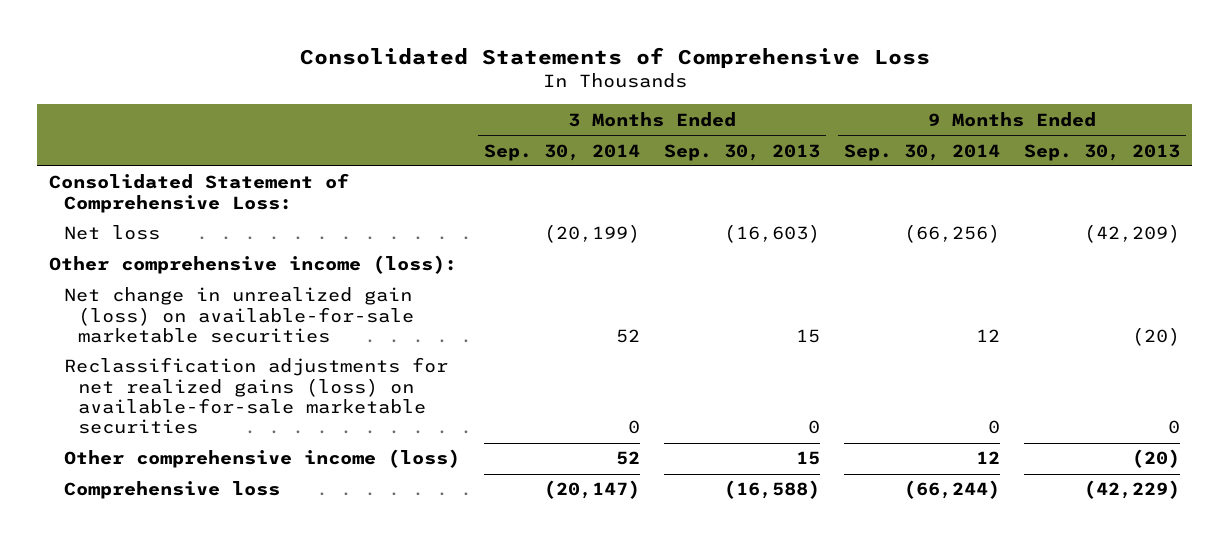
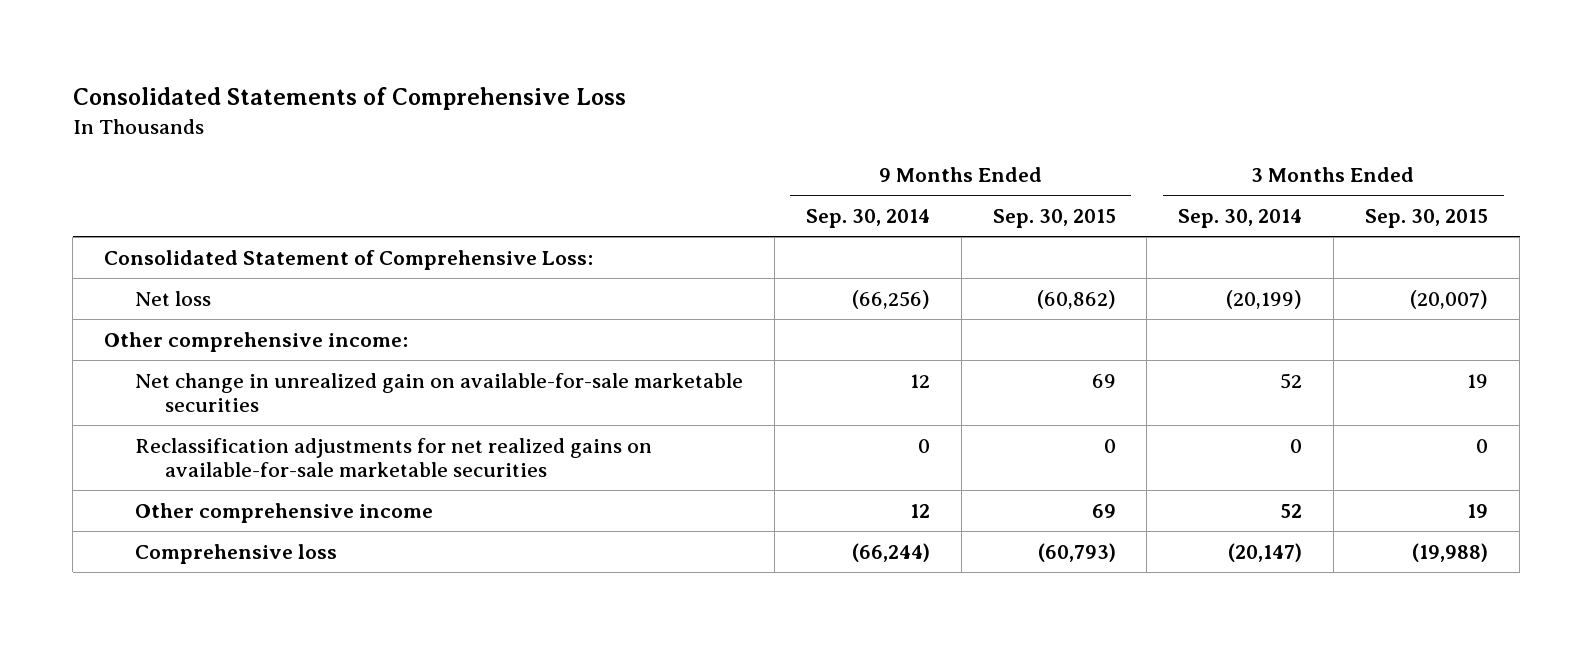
[663,143,820,161] Sep. 30, 2013 -> none
[1024,143,1181,161] Sep. 30, 2013 -> none
none -> [992,208,1116,228] Sep. 30, 2015
none -> [1365,208,1489,228] Sep. 30, 2015
[48,255,457,275] Other comprehensive income (loss): -> [104,331,409,352] Other comprehensive income:
[63,287,415,343] Net change in unrealized gain (loss) on available-for-sale marketable securities -> [134,372,743,413] Net change in unrealized gain on available-for-sale marketable securities
[63,357,448,435] Reclassification adjustments for net realized gains (loss) on available-for-sale marketable securities -> [134,437,652,478] Reclassification adjustments for net realized gains on available-for-sale marketable securities
[63,449,460,469] Other comprehensive income (loss) -> [134,502,433,523] Other comprehensive income

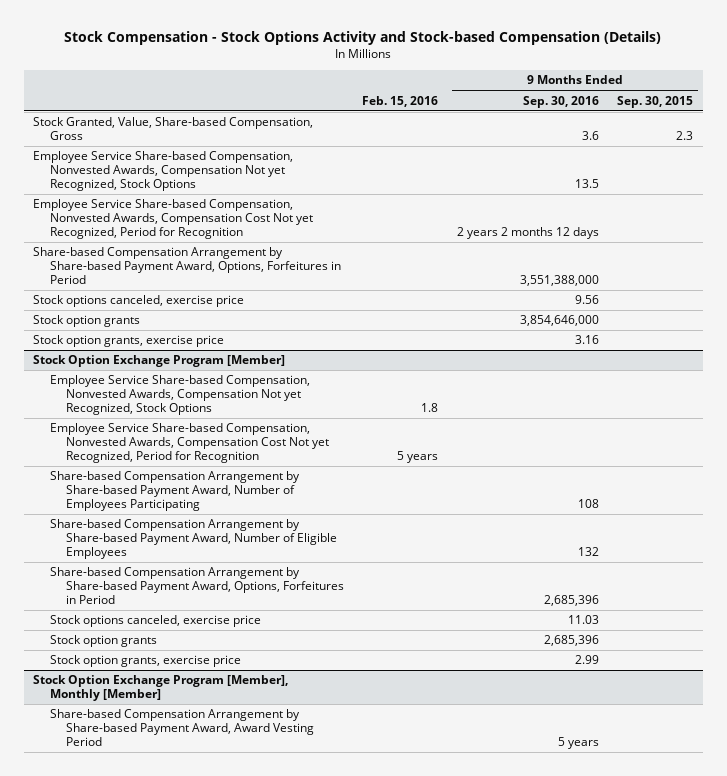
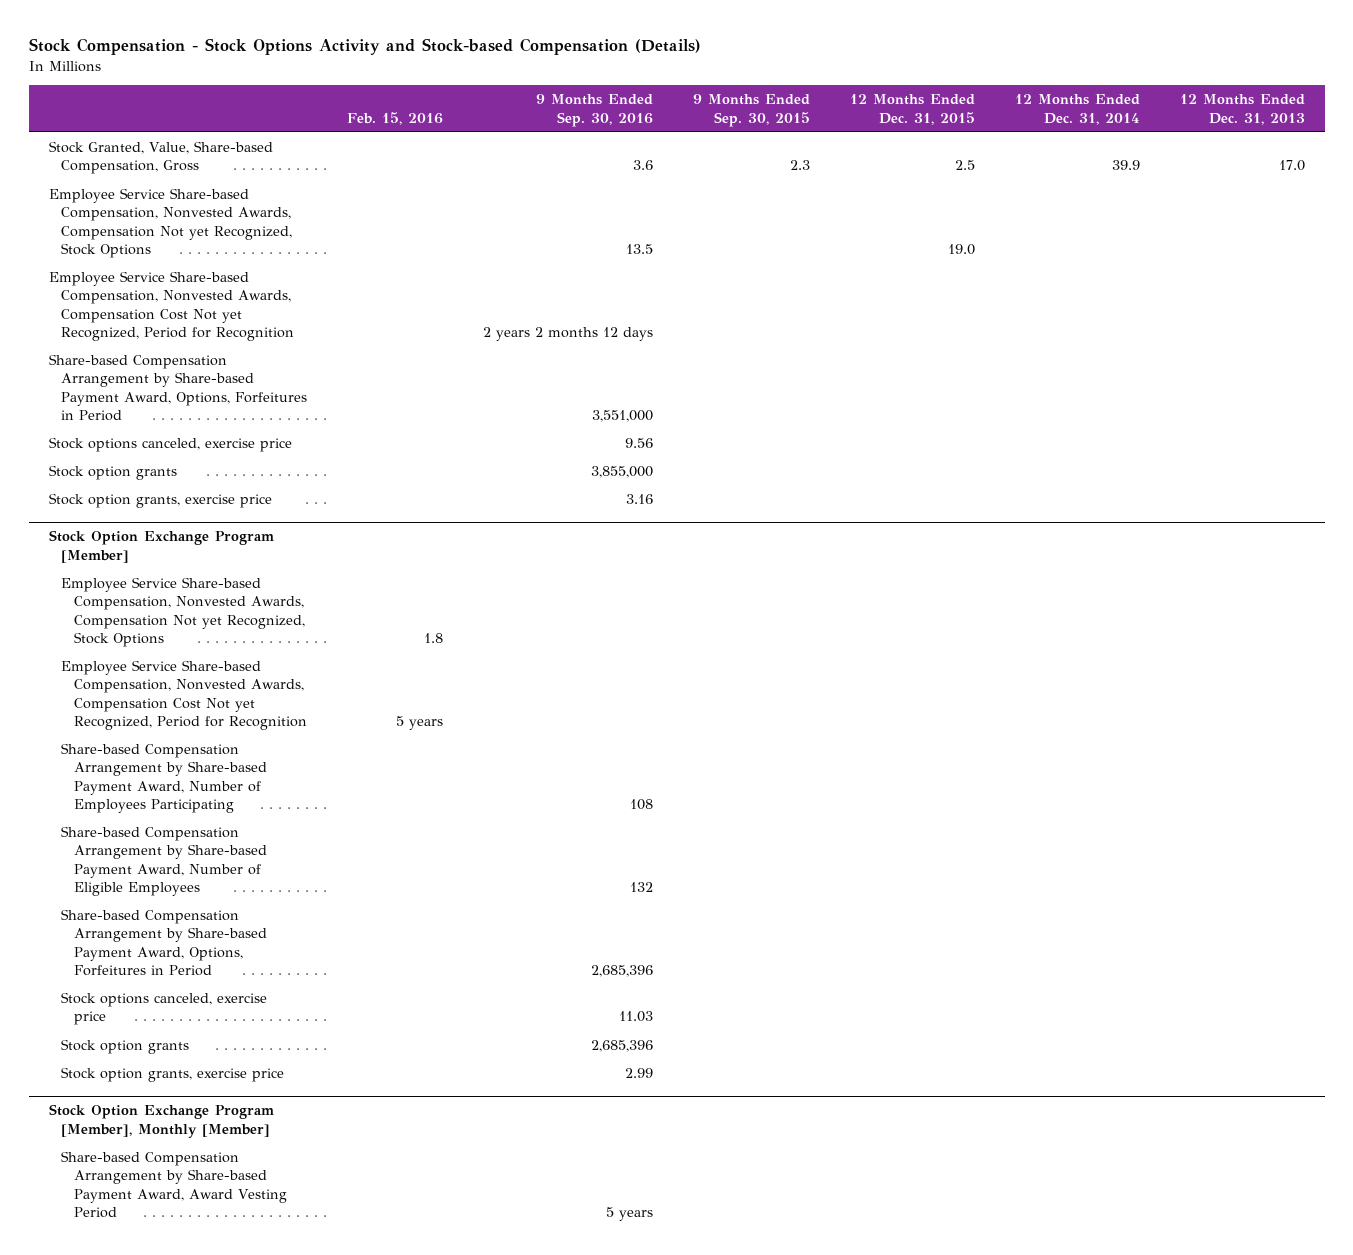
none -> [849,94,975,125] 12 Months Ended Dec. 31, 2015
none -> [1014,94,1140,125] 12 Months Ended Dec. 31, 2014
none -> [1179,94,1305,125] 12 Months Ended Dec. 31, 2013
[519,274,599,286] 3,551,388,000 -> [591,410,653,423] 3,551,000
[519,315,599,327] 3,854,646,000 -> [590,466,653,479] 3,855,000

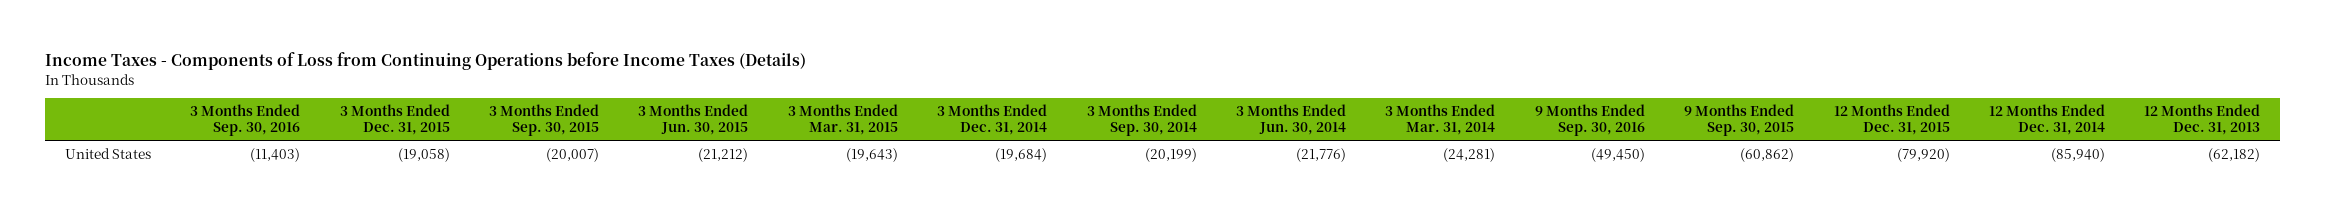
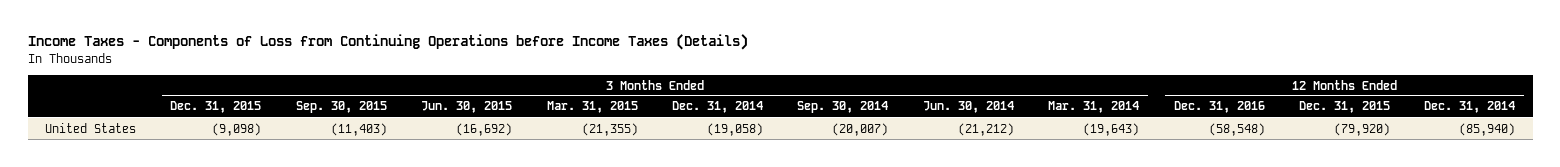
[190,104,301,137] 3 Months Ended Sep. 30, 2016 -> none
[1534,104,1645,137] 9 Months Ended Sep. 30, 2016 -> none
[1684,104,1795,137] 9 Months Ended Sep. 30, 2015 -> none
[2144,104,2261,136] 12 Months Ended Dec. 31, 2013 -> none
none -> [1173,101,1265,114] Dec. 31, 2016
[397,147,450,162] (19,058) -> [212,122,262,136] (9,098)
[546,147,600,162] (20,007) -> [330,122,387,136] (11,403)
[698,147,749,162] (21,212) -> [456,122,513,136] (16,692)
[845,147,898,162] (19,643) -> [581,122,638,136] (21,355)
[995,147,1048,162] (19,684) -> [706,122,763,136] (19,058)
[1144,147,1197,162] (20,199) -> [832,122,889,136] (20,007)
[1295,147,1346,162] (21,776) -> [957,122,1014,136] (21,212)
[1443,147,1496,162] (24,281) -> [1083,122,1140,136] (19,643)

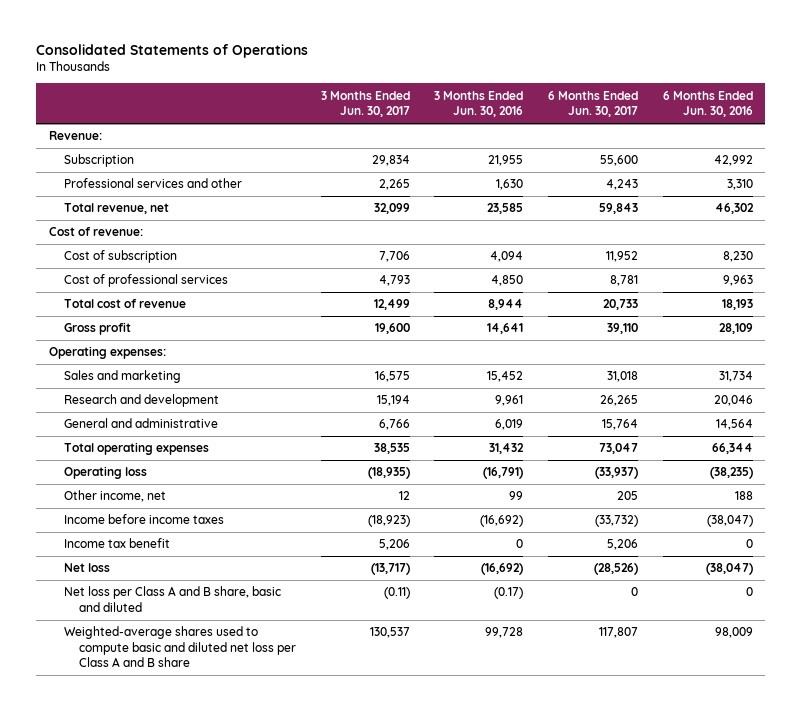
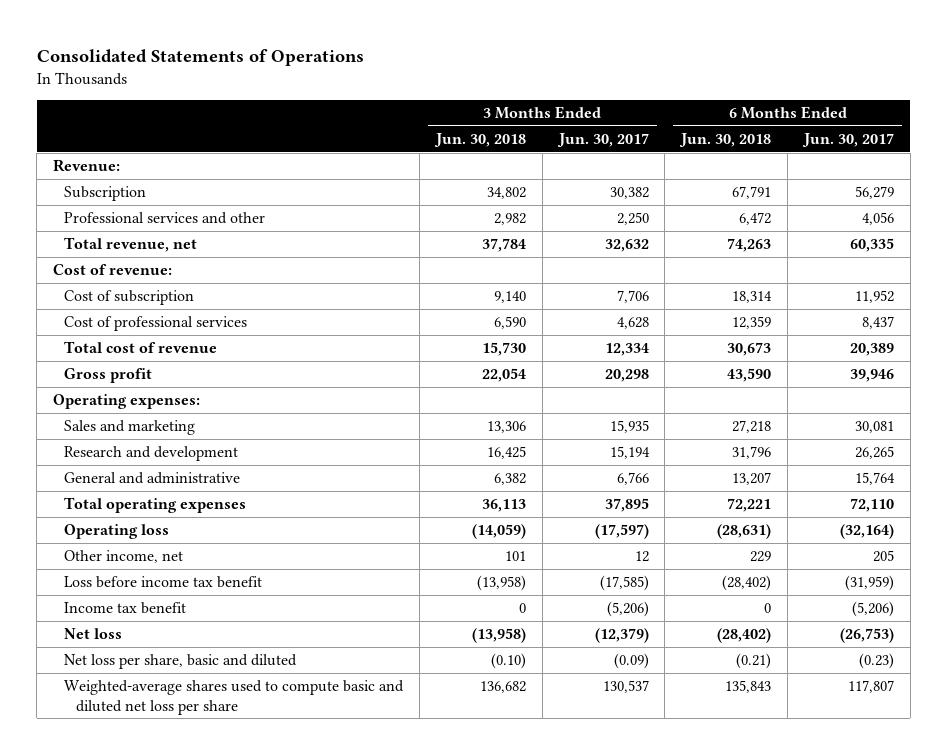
[434,90,524,118] 3 Months Ended Jun. 30, 2016 -> none
[662,90,753,118] 6 Months Ended Jun. 30, 2016 -> none
none -> [434,133,527,148] Jun. 30, 2018
none -> [679,133,772,148] Jun. 30, 2018
[371,155,410,167] 29,834 -> [609,187,649,200] 30,382
[600,155,639,167] 55,600 -> [854,186,894,200] 56,279
[378,179,410,191] 2,265 -> [616,212,649,226] 2,250
[606,179,639,191] 4,243 -> [861,212,894,226] 4,056
[373,203,410,215] 32,099 -> [604,239,649,253] 32,632
[599,203,639,215] 59,843 -> [849,238,894,253] 60,335
[378,275,410,287] 4,793 -> [616,317,649,330] 4,628
[610,275,639,287] 8,781 -> [861,316,894,330] 8,437
[373,299,410,311] 12,499 -> [604,343,649,357] 12,334
[603,299,639,311] 20,733 -> [849,343,894,357] 20,389
[374,323,410,335] 19,600 -> [604,369,649,383] 20,298
[607,323,639,335] 39,110 -> [849,369,894,383] 39,946
[374,371,410,383] 16,575 -> [609,420,649,434] 15,935
[607,371,639,383] 31,018 -> [854,421,894,434] 30,081
[373,443,410,455] 38,535 -> [604,498,649,513] 37,895
[599,443,639,455] 73,047 -> [849,498,894,513] 72,110
[367,467,410,480] (18,935) -> [594,524,649,540] (17,597)
[595,467,639,480] (33,937) -> [839,524,894,540] (32,164)
[63,514,224,525] Income before income taxes -> [64,576,263,589] Loss before income tax benefit
[367,515,410,528] (18,923) -> [599,575,649,592] (17,585)
[595,515,639,528] (33,732) -> [844,575,894,592] (31,959)
[378,539,410,551] 5,206 -> [606,601,649,618] (5,206)
[607,539,639,551] 5,206 -> [851,601,894,618] (5,206)
[370,563,410,576] (13,717) -> [594,628,649,644] (12,379)
[594,563,639,576] (28,526) -> [839,628,894,644] (26,753)
[63,586,281,612] Net loss per Class A and B share, basic and diluted -> [64,654,298,670] Net loss per share, basic and diluted
[383,587,410,600] (0.11) -> [613,653,649,670] (0.09)
[631,587,639,597] 0 -> [858,653,894,670] (0.23)
[63,626,296,668] Weighted-average shares used to compute basic and diluted net loss per Class A and B share -> [64,680,405,715] Weighted-average shares used to compute basic and diluted net loss per share

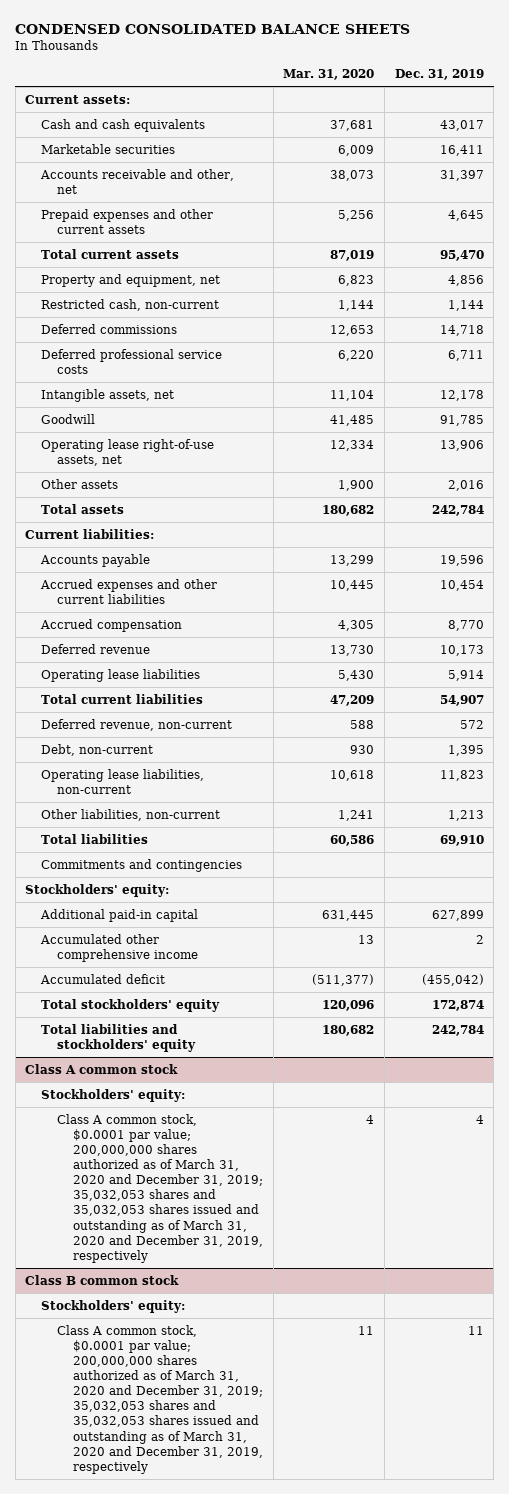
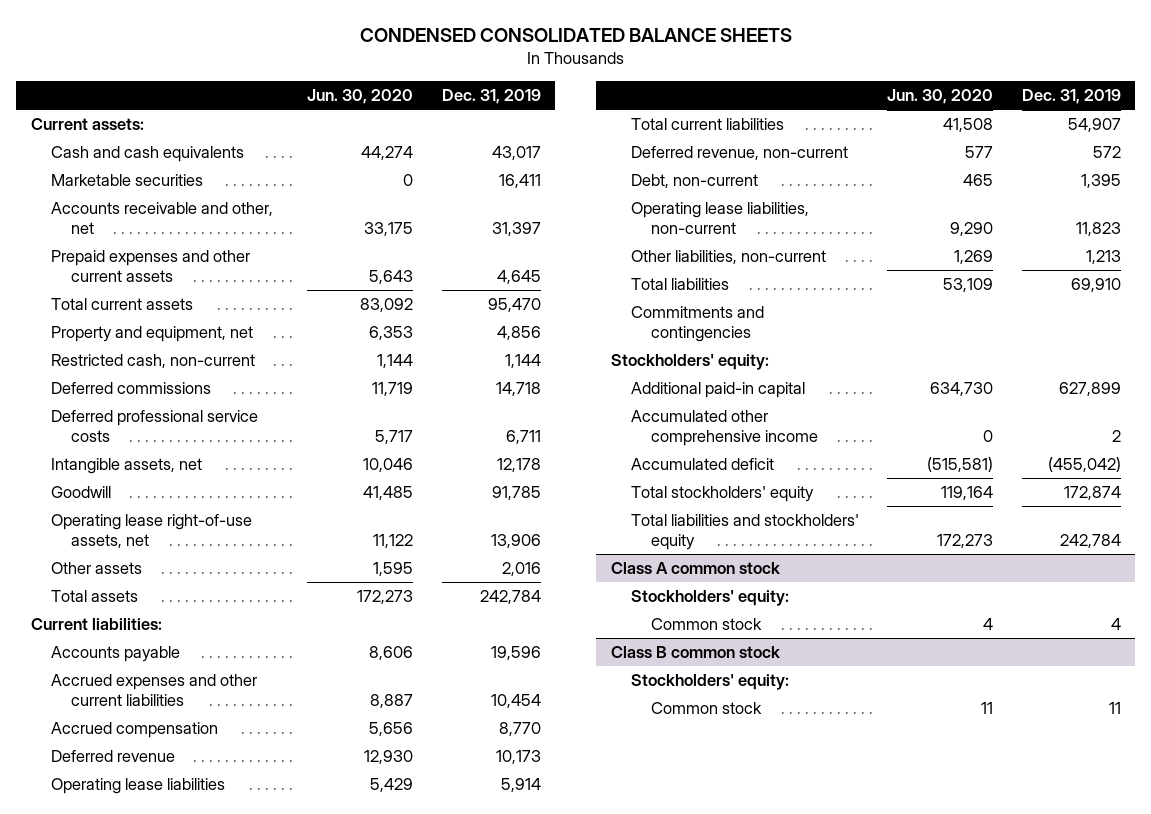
[283,69,375,81] Mar. 31, 2020 -> none
none -> [307,89,414,105] Jun. 30, 2020
[57,1113,264,1263] Class A common stock, $0.0001 par value; 200,000,000 shares authorized as of March 31, 2020 and December 31, 2019; 35,032,053 shares and 35,032,053 shares issued and outstanding as of March 31, 2020 and December 31, 2019, respectively -> [650,618,762,631] Common stock
[57,1324,264,1474] Class A common stock, $0.0001 par value; 200,000,000 shares authorized as of March 31, 2020 and December 31, 2019; 35,032,053 shares and 35,032,053 shares issued and outstanding as of March 31, 2020 and December 31, 2019, respectively -> [650,702,762,715] Common stock

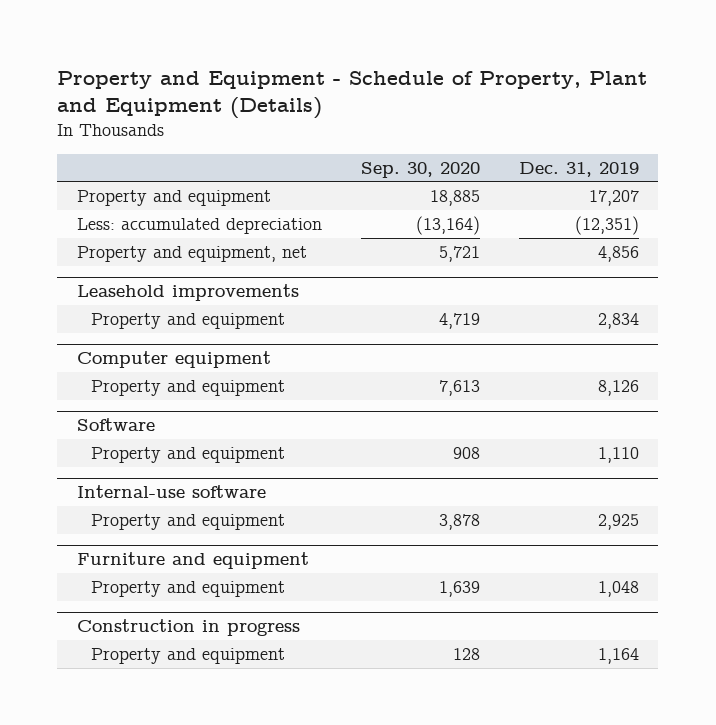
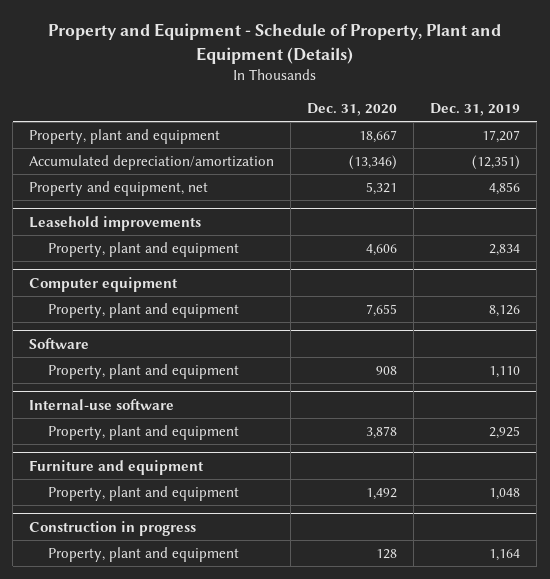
[360,161,480,178] Sep. 30, 2020 -> none
none -> [307,102,398,116] Dec. 31, 2020
[76,189,271,206] Property and equipment -> [29,129,221,145] Property, plant and equipment
[76,217,322,234] Less: accumulated depreciation -> [29,155,275,171] Accumulated depreciation/amortization
[91,312,286,329] Property and equipment -> [47,242,239,258] Property, plant and equipment
[91,379,286,396] Property and equipment -> [47,303,239,319] Property, plant and equipment
[91,446,286,463] Property and equipment -> [47,364,239,380] Property, plant and equipment
[91,513,286,530] Property and equipment -> [47,425,239,441] Property, plant and equipment
[91,580,286,597] Property and equipment -> [47,486,239,502] Property, plant and equipment
[91,647,286,664] Property and equipment -> [47,547,239,563] Property, plant and equipment

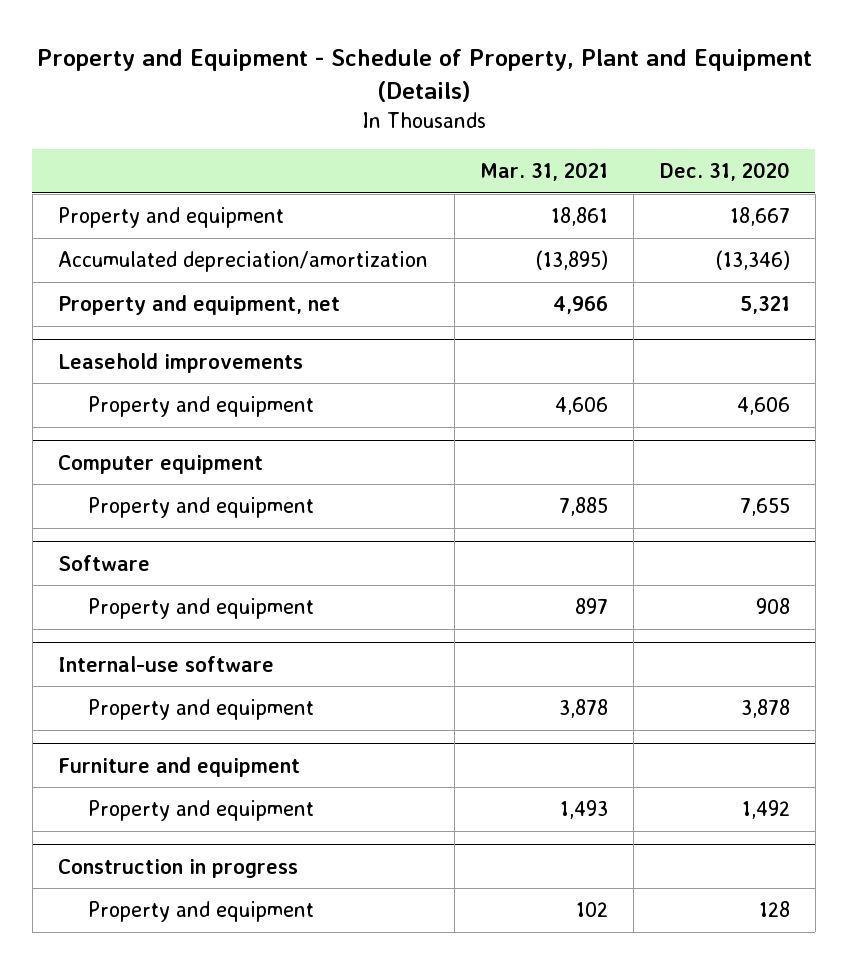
[430,102,521,116] Dec. 31, 2019 -> none
none -> [479,162,608,182] Mar. 31, 2021
[29,129,221,145] Property, plant and equipment -> [58,207,285,229] Property and equipment
[47,242,239,258] Property, plant and equipment -> [87,396,314,418] Property and equipment
[47,303,239,319] Property, plant and equipment -> [87,497,314,519] Property and equipment
[47,364,239,380] Property, plant and equipment -> [87,598,314,620] Property and equipment
[47,425,239,441] Property, plant and equipment -> [87,699,314,721] Property and equipment
[47,486,239,502] Property, plant and equipment -> [87,800,314,822] Property and equipment
[47,547,239,563] Property, plant and equipment -> [87,901,314,923] Property and equipment

